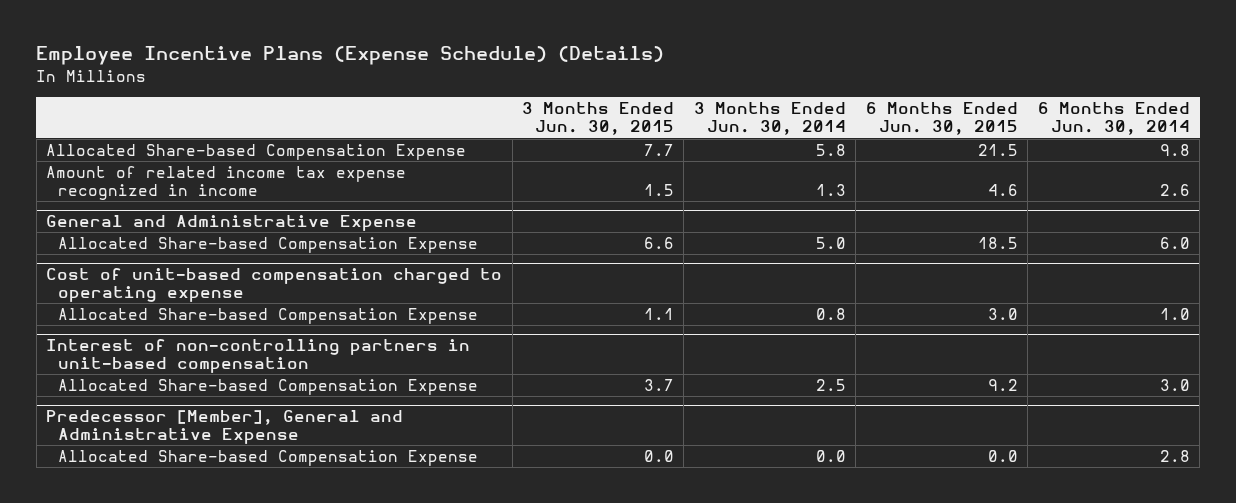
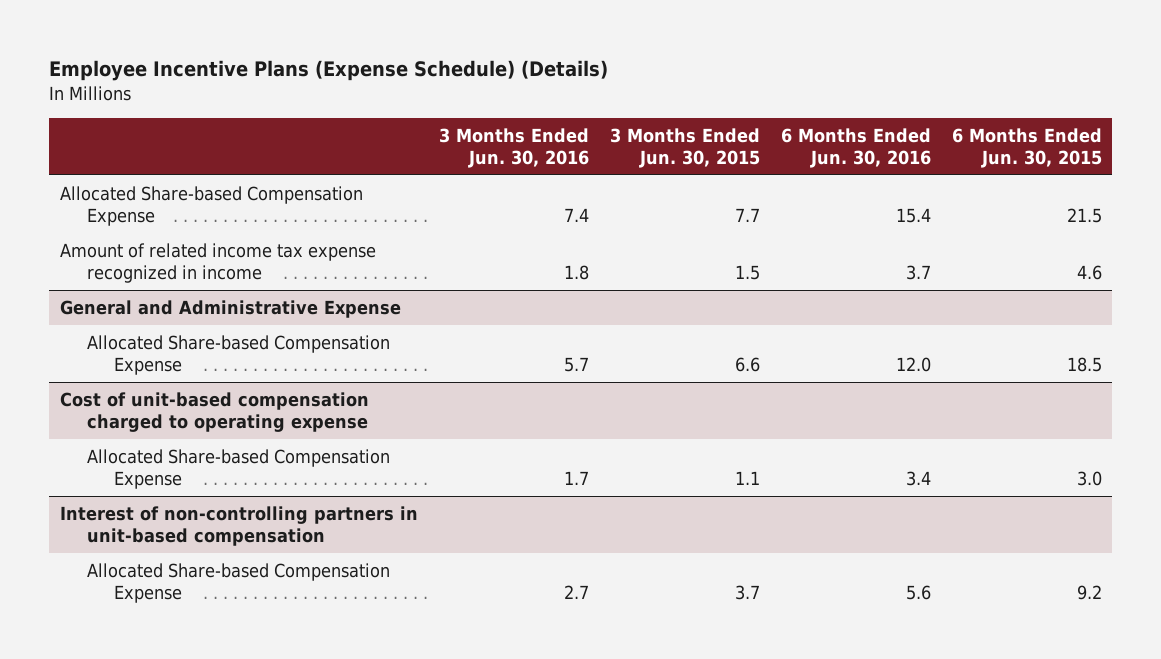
[693,102,846,136] 3 Months Ended Jun. 30, 2014 -> none
[1037,102,1190,136] 6 Months Ended Jun. 30, 2014 -> none
none -> [438,127,589,168] 3 Months Ended Jun. 30, 2016
none -> [780,127,931,168] 6 Months Ended Jun. 30, 2016
[46,410,404,445] Predecessor [Member], General and Administrative Expense -> none
[58,449,479,466] Allocated Share-based Compensation Expense -> none

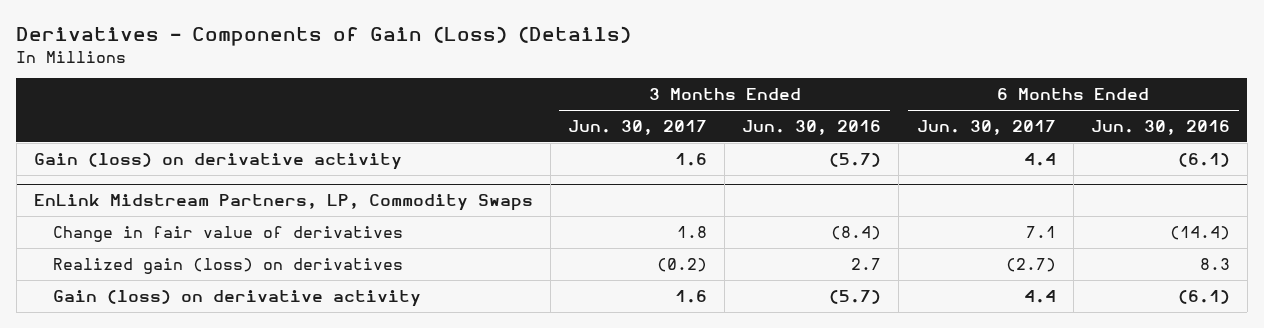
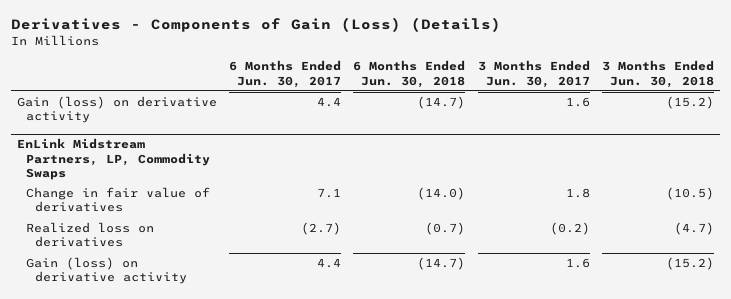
[742,119,882,135] Jun. 30, 2016 -> none
[1090,119,1230,135] Jun. 30, 2016 -> none
none -> [353,60,466,88] 6 Months Ended Jun. 30, 2018
none -> [601,60,714,88] 3 Months Ended Jun. 30, 2018
[53,257,404,274] Realized gain (loss) on derivatives -> [25,222,154,248] Realized loss on derivatives

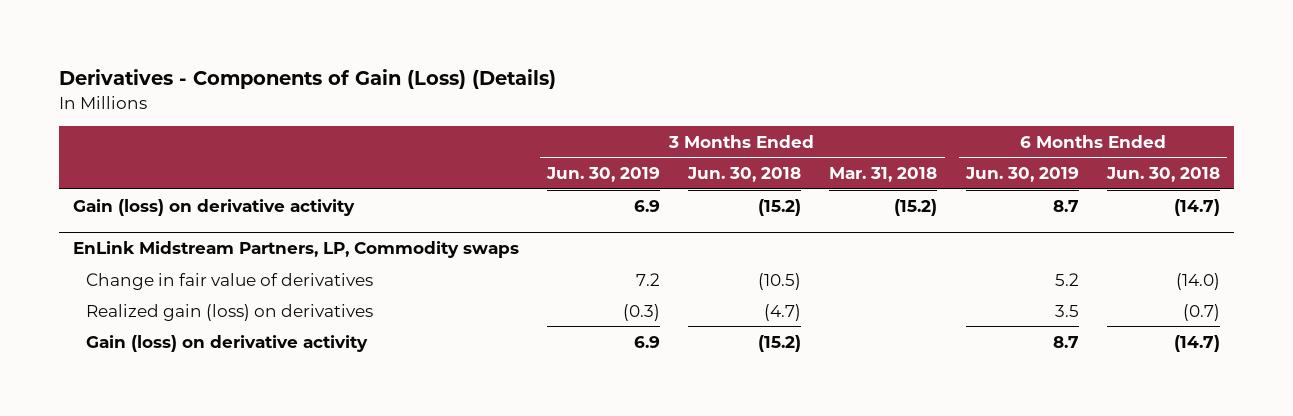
[229,60,342,88] 6 Months Ended Jun. 30, 2017 -> none
[477,60,590,88] 3 Months Ended Jun. 30, 2017 -> none
none -> [546,167,661,183] Jun. 30, 2019
none -> [829,167,938,183] Mar. 31, 2018
none -> [964,167,1079,183] Jun. 30, 2019
[17,138,210,180] EnLink Midstream Partners, LP, Commodity Swaps -> [72,240,519,258] EnLink Midstream Partners, LP, Commodity swaps
[25,222,154,248] Realized loss on derivatives -> [86,303,374,321] Realized gain (loss) on derivatives

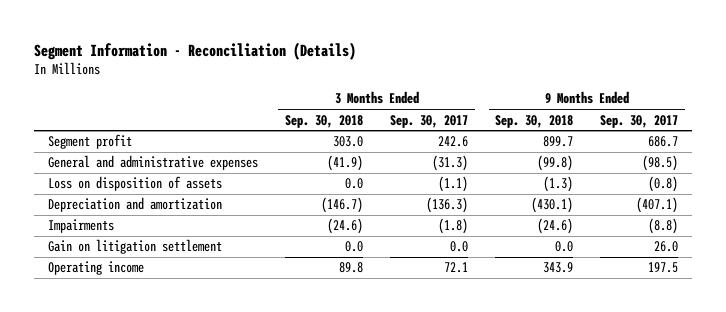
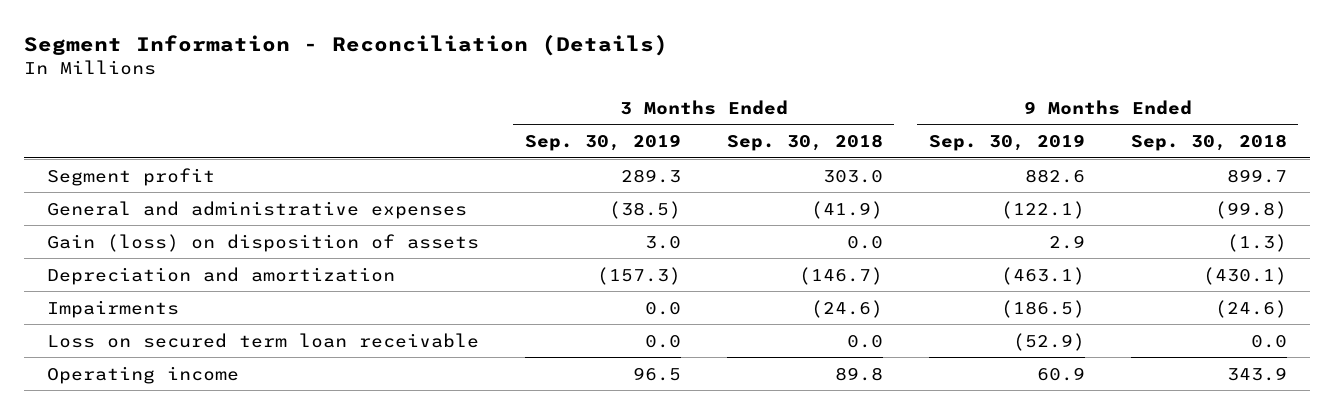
[390,114,469,128] Sep. 30, 2017 -> none
[600,114,679,128] Sep. 30, 2017 -> none
none -> [524,134,681,152] Sep. 30, 2019
none -> [928,134,1085,152] Sep. 30, 2019
[47,176,222,192] Loss on disposition of assets -> [47,233,480,252] Gain (loss) on disposition of assets
[47,239,222,255] Gain on litigation settlement -> none
none -> [47,332,480,348] Loss on secured term loan receivable

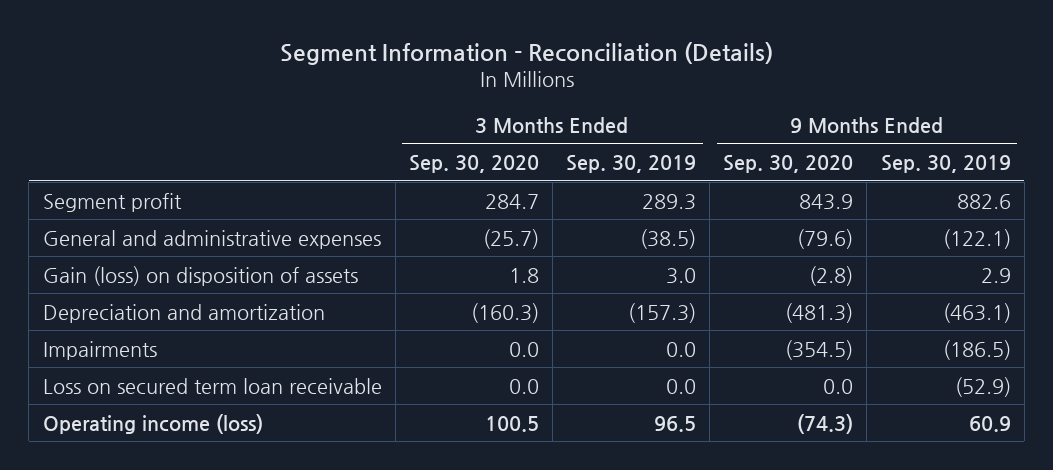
[726,134,883,152] Sep. 30, 2018 -> none
[1130,134,1287,152] Sep. 30, 2018 -> none
none -> [408,154,539,173] Sep. 30, 2020
none -> [723,154,854,173] Sep. 30, 2020
[47,365,240,384] Operating income -> [42,413,263,434] Operating income (loss)

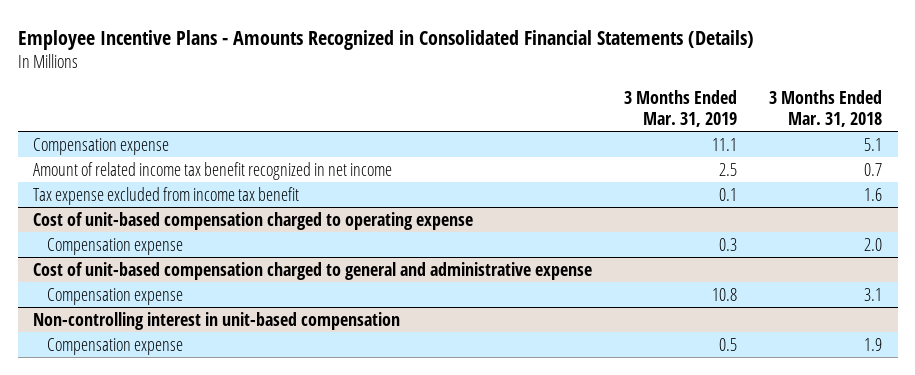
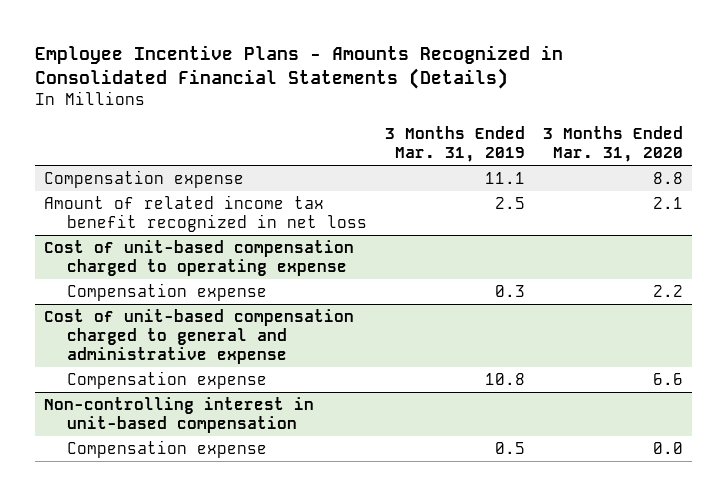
[768,90,882,127] 3 Months Ended Mar. 31, 2018 -> none
none -> [543,126,684,163] 3 Months Ended Mar. 31, 2020
[33,186,300,205] Tax expense excluded from income tax benefit -> none
[33,161,393,180] Amount of related income tax benefit recognized in net income -> [44,194,368,233] Amount of related income tax benefit recognized in net loss

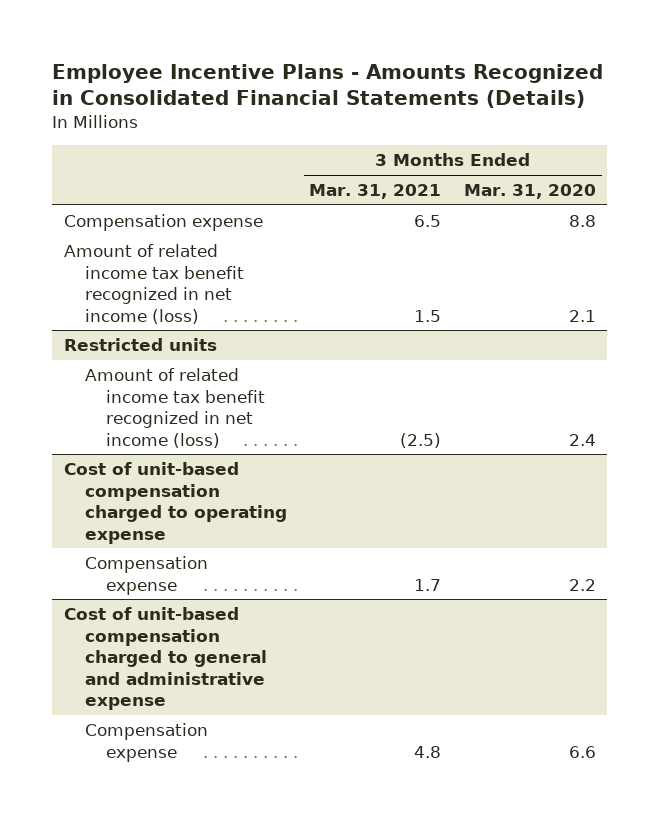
[385,126,526,163] 3 Months Ended Mar. 31, 2019 -> none
none -> [309,184,442,200] Mar. 31, 2021
[44,194,368,233] Amount of related income tax benefit recognized in net loss -> [63,244,244,324] Amount of related income tax benefit recognized in net income (loss)
none -> [63,338,217,352] Restricted units
none -> [84,368,265,448] Amount of related income tax benefit recognized in net income (loss)
[44,396,315,434] Non-controlling interest in unit-based compensation -> none
[67,439,268,458] Compensation expense -> none

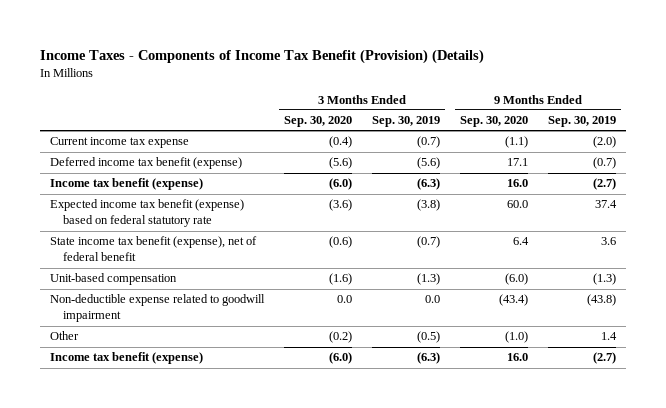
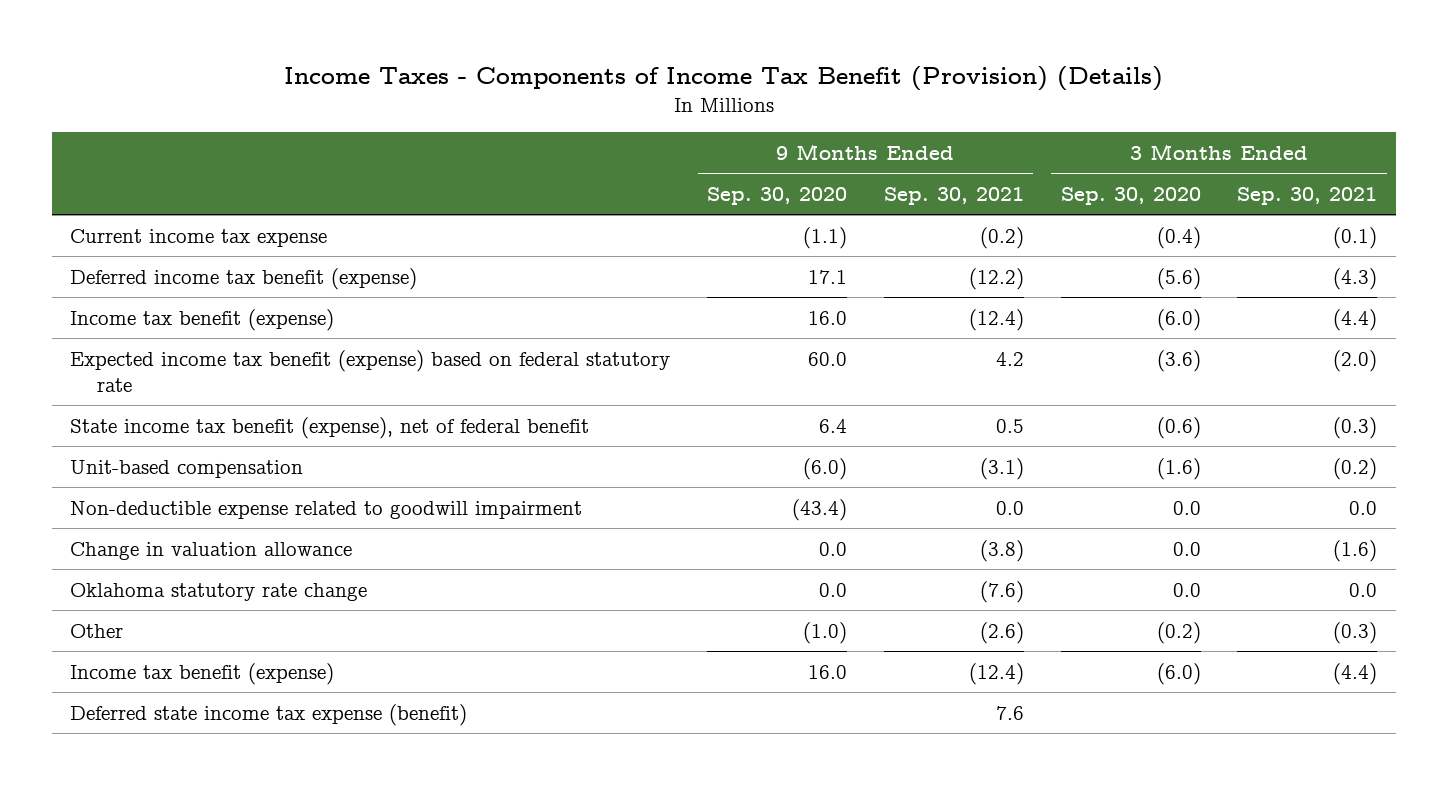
[371,116,440,128] Sep. 30, 2019 -> none
[547,116,616,128] Sep. 30, 2019 -> none
none -> [883,186,1024,205] Sep. 30, 2021
none -> [1237,186,1378,205] Sep. 30, 2021
none -> [70,541,353,560] Change in valuation allowance
none -> [70,582,368,601] Oklahoma statutory rate change
none -> [70,703,468,726] Deferred state income tax expense (benefit)

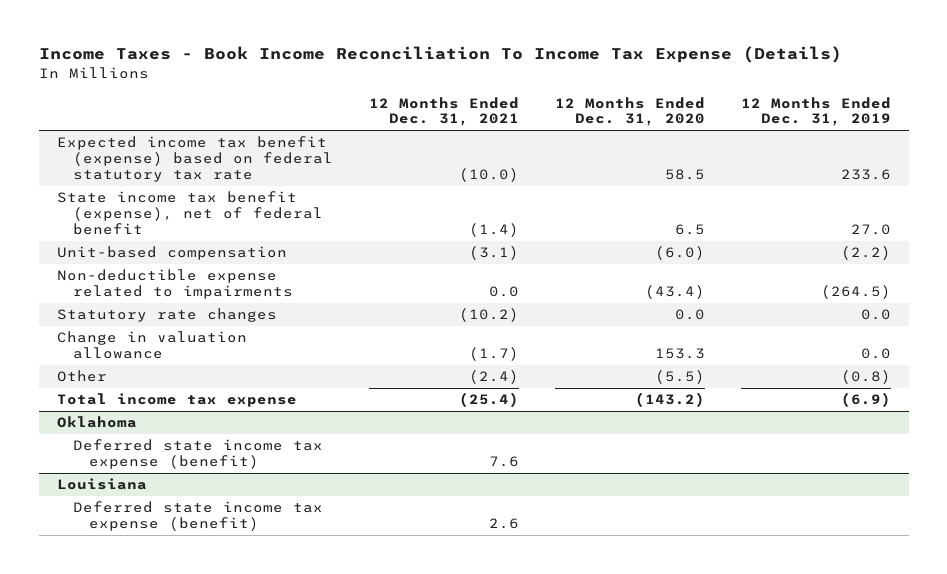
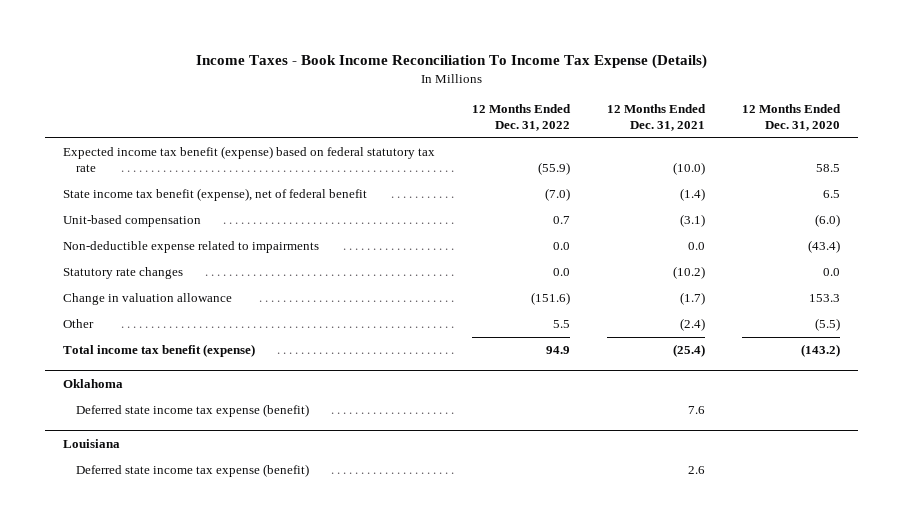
[740,96,891,127] 12 Months Ended Dec. 31, 2019 -> none
none -> [472,104,572,131] 12 Months Ended Dec. 31, 2022
[56,393,297,408] Total income tax expense -> [63,344,256,358] Total income tax benefit (expense)

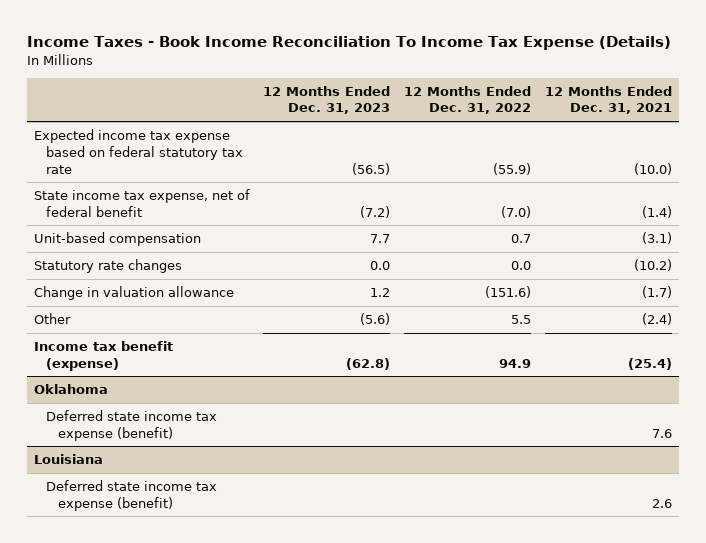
[741,104,841,131] 12 Months Ended Dec. 31, 2020 -> none
none -> [263,85,391,115] 12 Months Ended Dec. 31, 2023
[63,146,436,173] Expected income tax benefit (expense) based on federal statutory tax rate -> [33,129,243,174] Expected income tax expense based on federal statutory tax rate
[63,188,368,202] State income tax benefit (expense), net of federal benefit -> [33,189,250,217] State income tax expense, net of federal benefit
[63,241,320,254] Non-deductible expense related to impairments -> none
[63,344,256,358] Total income tax benefit (expense) -> [33,341,173,371] Income tax benefit (expense)

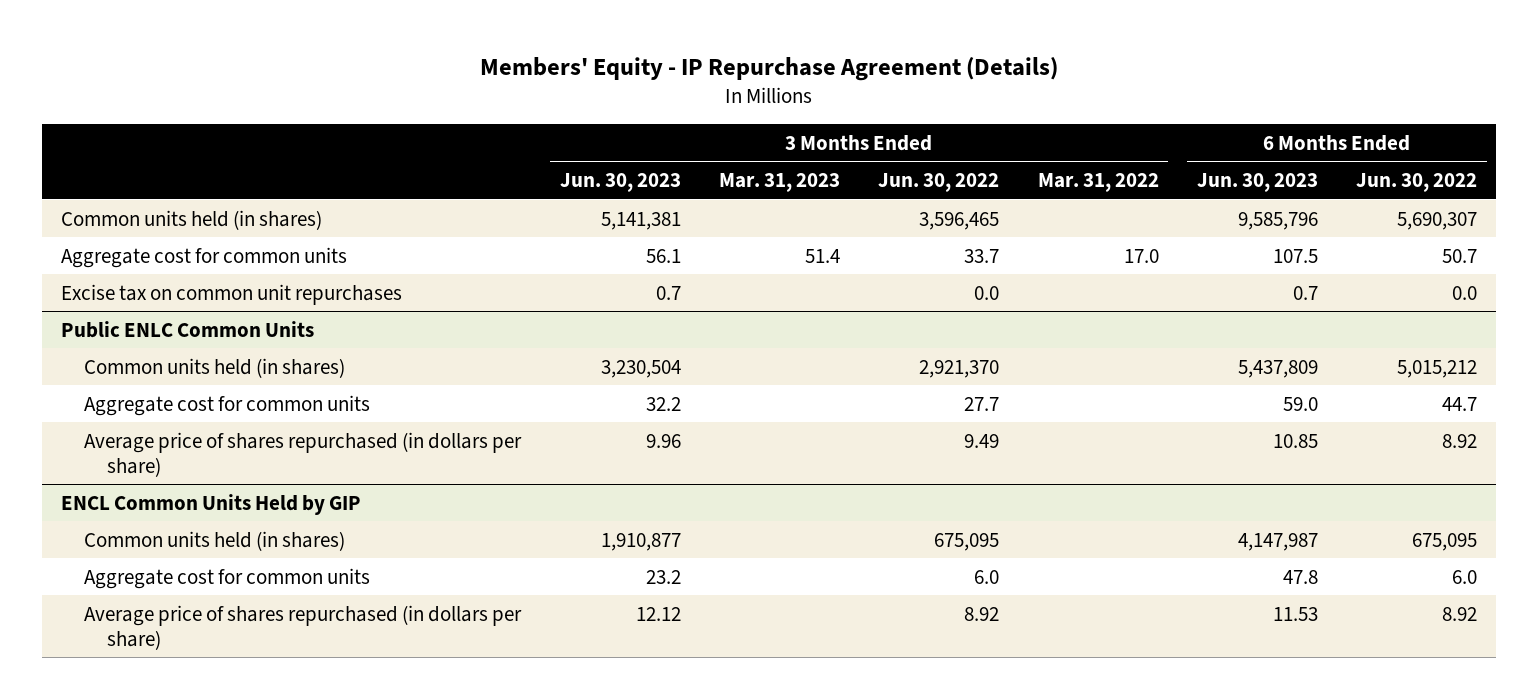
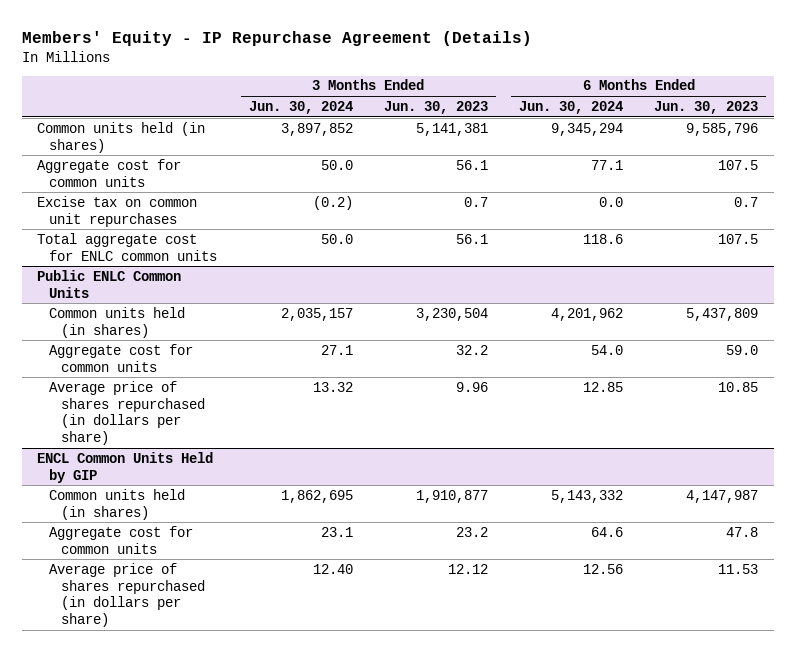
[718,173,840,193] Mar. 31, 2023 -> none
[878,173,1000,193] Jun. 30, 2022 -> none
[1037,173,1159,193] Mar. 31, 2022 -> none
[1356,173,1478,193] Jun. 30, 2022 -> none
none -> [248,101,353,115] Jun. 30, 2024
none -> [518,101,623,115] Jun. 30, 2024
none -> [37,232,218,261] Total aggregate cost for ENLC common units

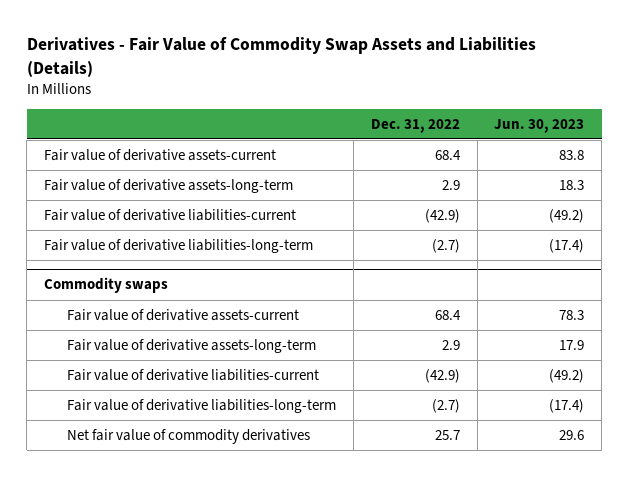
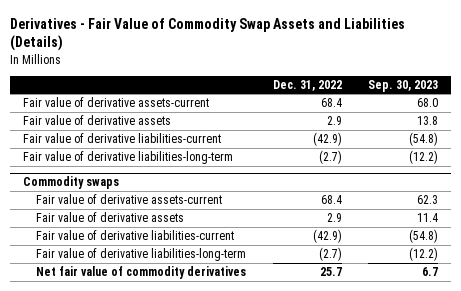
[494,118,585,133] Jun. 30, 2023 -> none
none -> [368,79,439,92] Sep. 30, 2023
[44,179,294,194] Fair value of derivative assets-long-term -> [23,115,172,126] Fair value of derivative assets
[67,339,317,354] Fair value of derivative assets-long-term -> [35,212,184,223] Fair value of derivative assets

